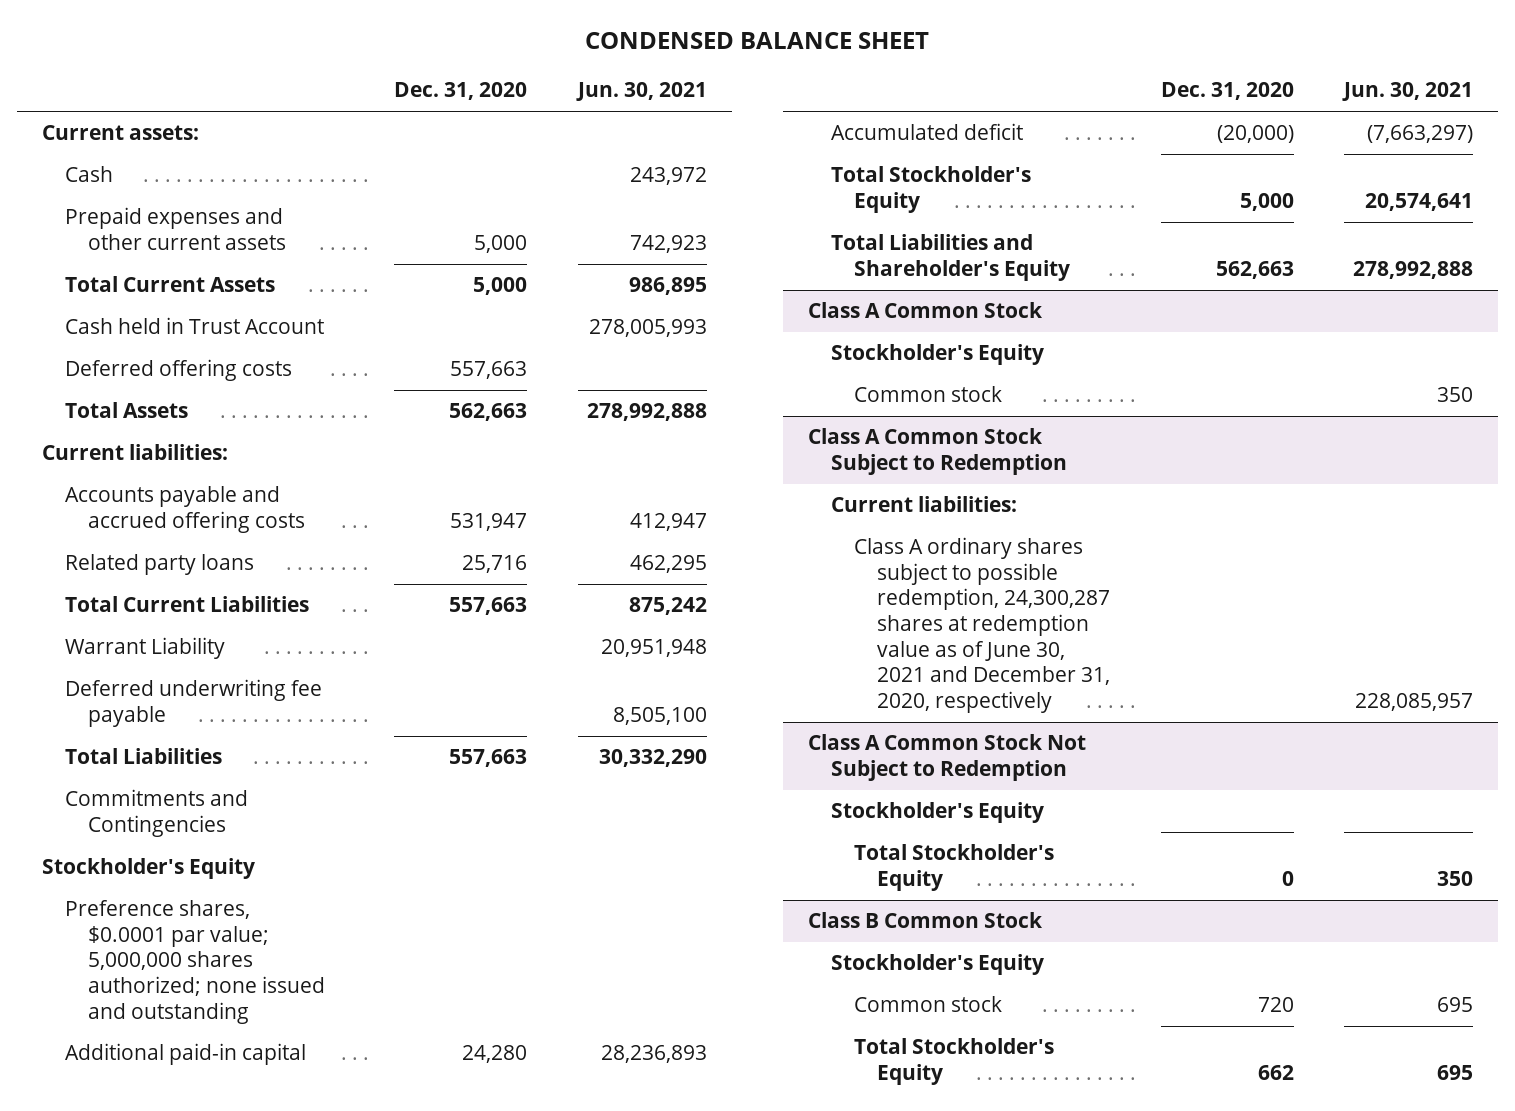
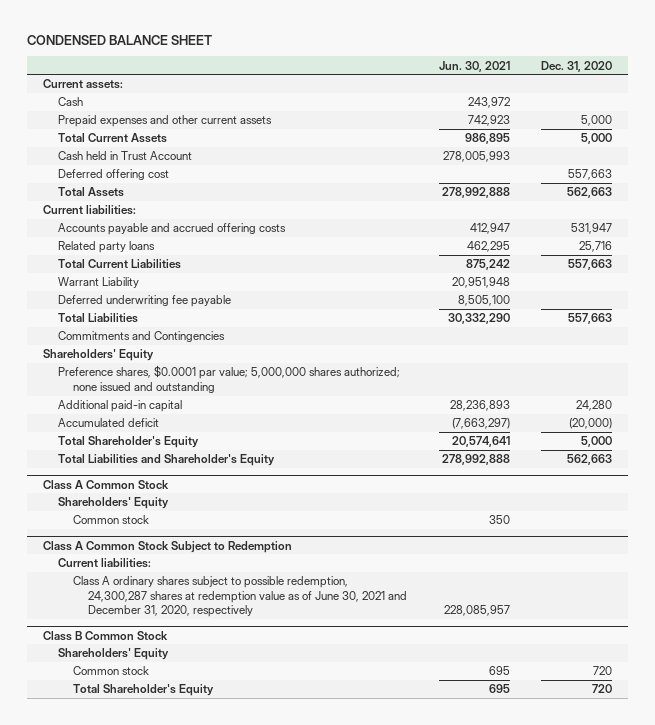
[64,359,292,382] Deferred offering costs -> [57,169,169,181] Deferred offering cost
[41,858,255,880] Stockholder's Equity -> [43,349,155,362] Shareholders' Equity
[831,166,1032,213] Total Stockholder's Equity -> [57,436,199,449] Total Shareholder's Equity
[831,344,1045,366] Stockholder's Equity -> [57,497,169,510] Shareholders' Equity
[808,734,1087,781] Class A Common Stock Not Subject to Redemption -> none
[831,802,1045,824] Stockholder's Equity -> none
[854,844,1055,891] Total Stockholder's Equity -> none
[831,954,1045,976] Stockholder's Equity -> [57,648,169,661] Shareholders' Equity
[854,1038,1055,1085] Total Stockholder's Equity -> [72,684,214,697] Total Shareholder's Equity
[1257,1064,1294,1080] 662 -> [592,684,613,694] 720

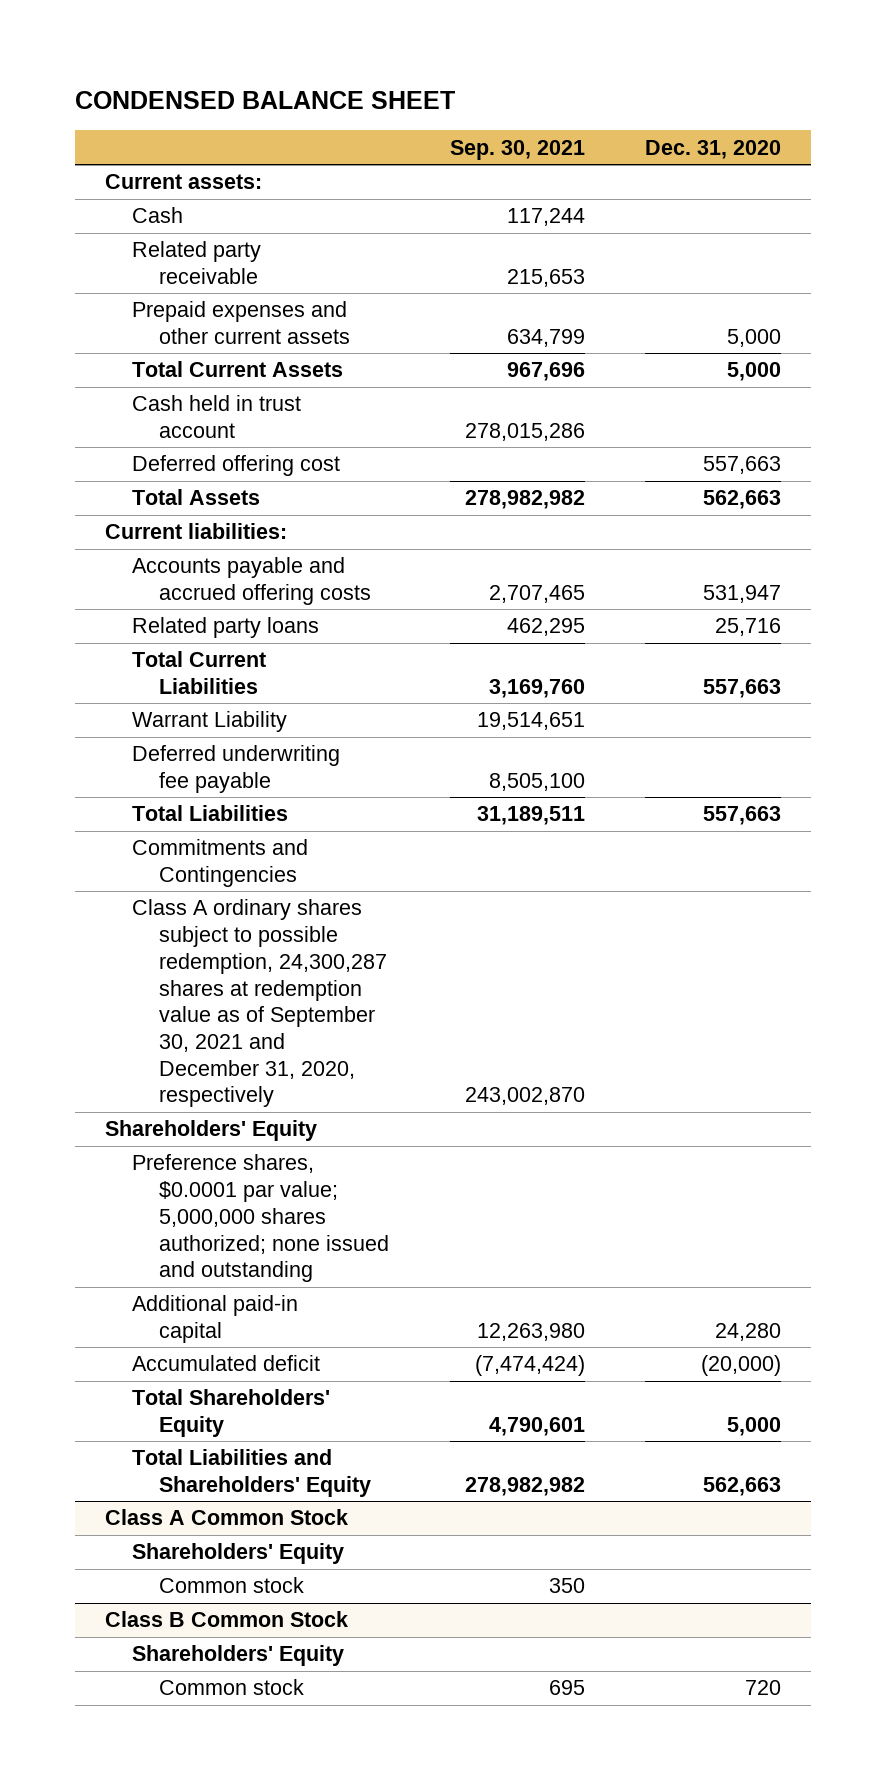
[438,60,510,72] Jun. 30, 2021 -> none
none -> [449,139,585,160] Sep. 30, 2021
none -> [132,241,262,285] Related party receivable
[57,151,192,161] Cash held in Trust Account -> [132,395,302,439] Cash held in trust account
none -> [132,899,388,1108] Class A ordinary shares subject to possible redemption, 24,300,287 shares at redemption value as of September 30, 2021 and December 31, 2020, respectively
[57,436,199,449] Total Shareholder's Equity -> [132,1389,331,1438] Total Shareholders' Equity
[57,454,275,467] Total Liabilities and Shareholder's Equity -> [132,1449,372,1498] Total Liabilities and Shareholders' Equity
[43,540,293,553] Class A Common Stock Subject to Redemption -> none
[57,558,151,569] Current liabilities: -> none
[72,576,407,618] Class A ordinary shares subject to possible redemption, 24,300,287 shares at redemption value as of June 30, 2021 and December 31, 2020, respectively -> none
[72,684,214,697] Total Shareholder's Equity -> none

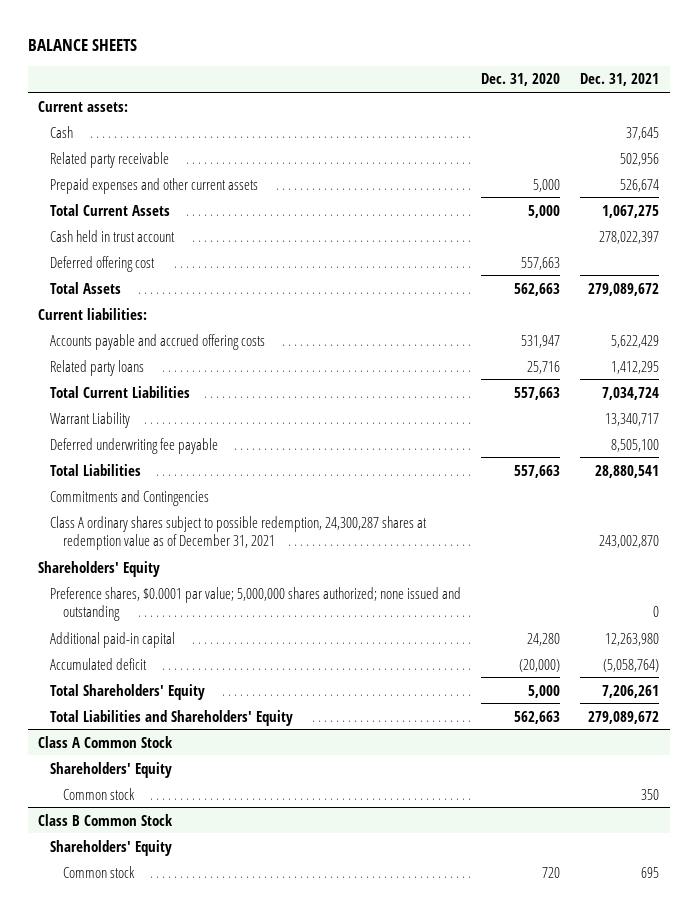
[75,90,456,109] CONDENSED BALANCE SHEET -> [27,38,137,51] BALANCE SHEETS
[449,139,585,160] Sep. 30, 2021 -> none
none -> [580,73,660,87] Dec. 31, 2021
[132,899,388,1108] Class A ordinary shares subject to possible redemption, 24,300,287 shares at redemption value as of September 30, 2021 and December 31, 2020, respectively -> [50,515,428,550] Class A ordinary shares subject to possible redemption, 24,300,287 shares at redemption value as of December 31, 2021

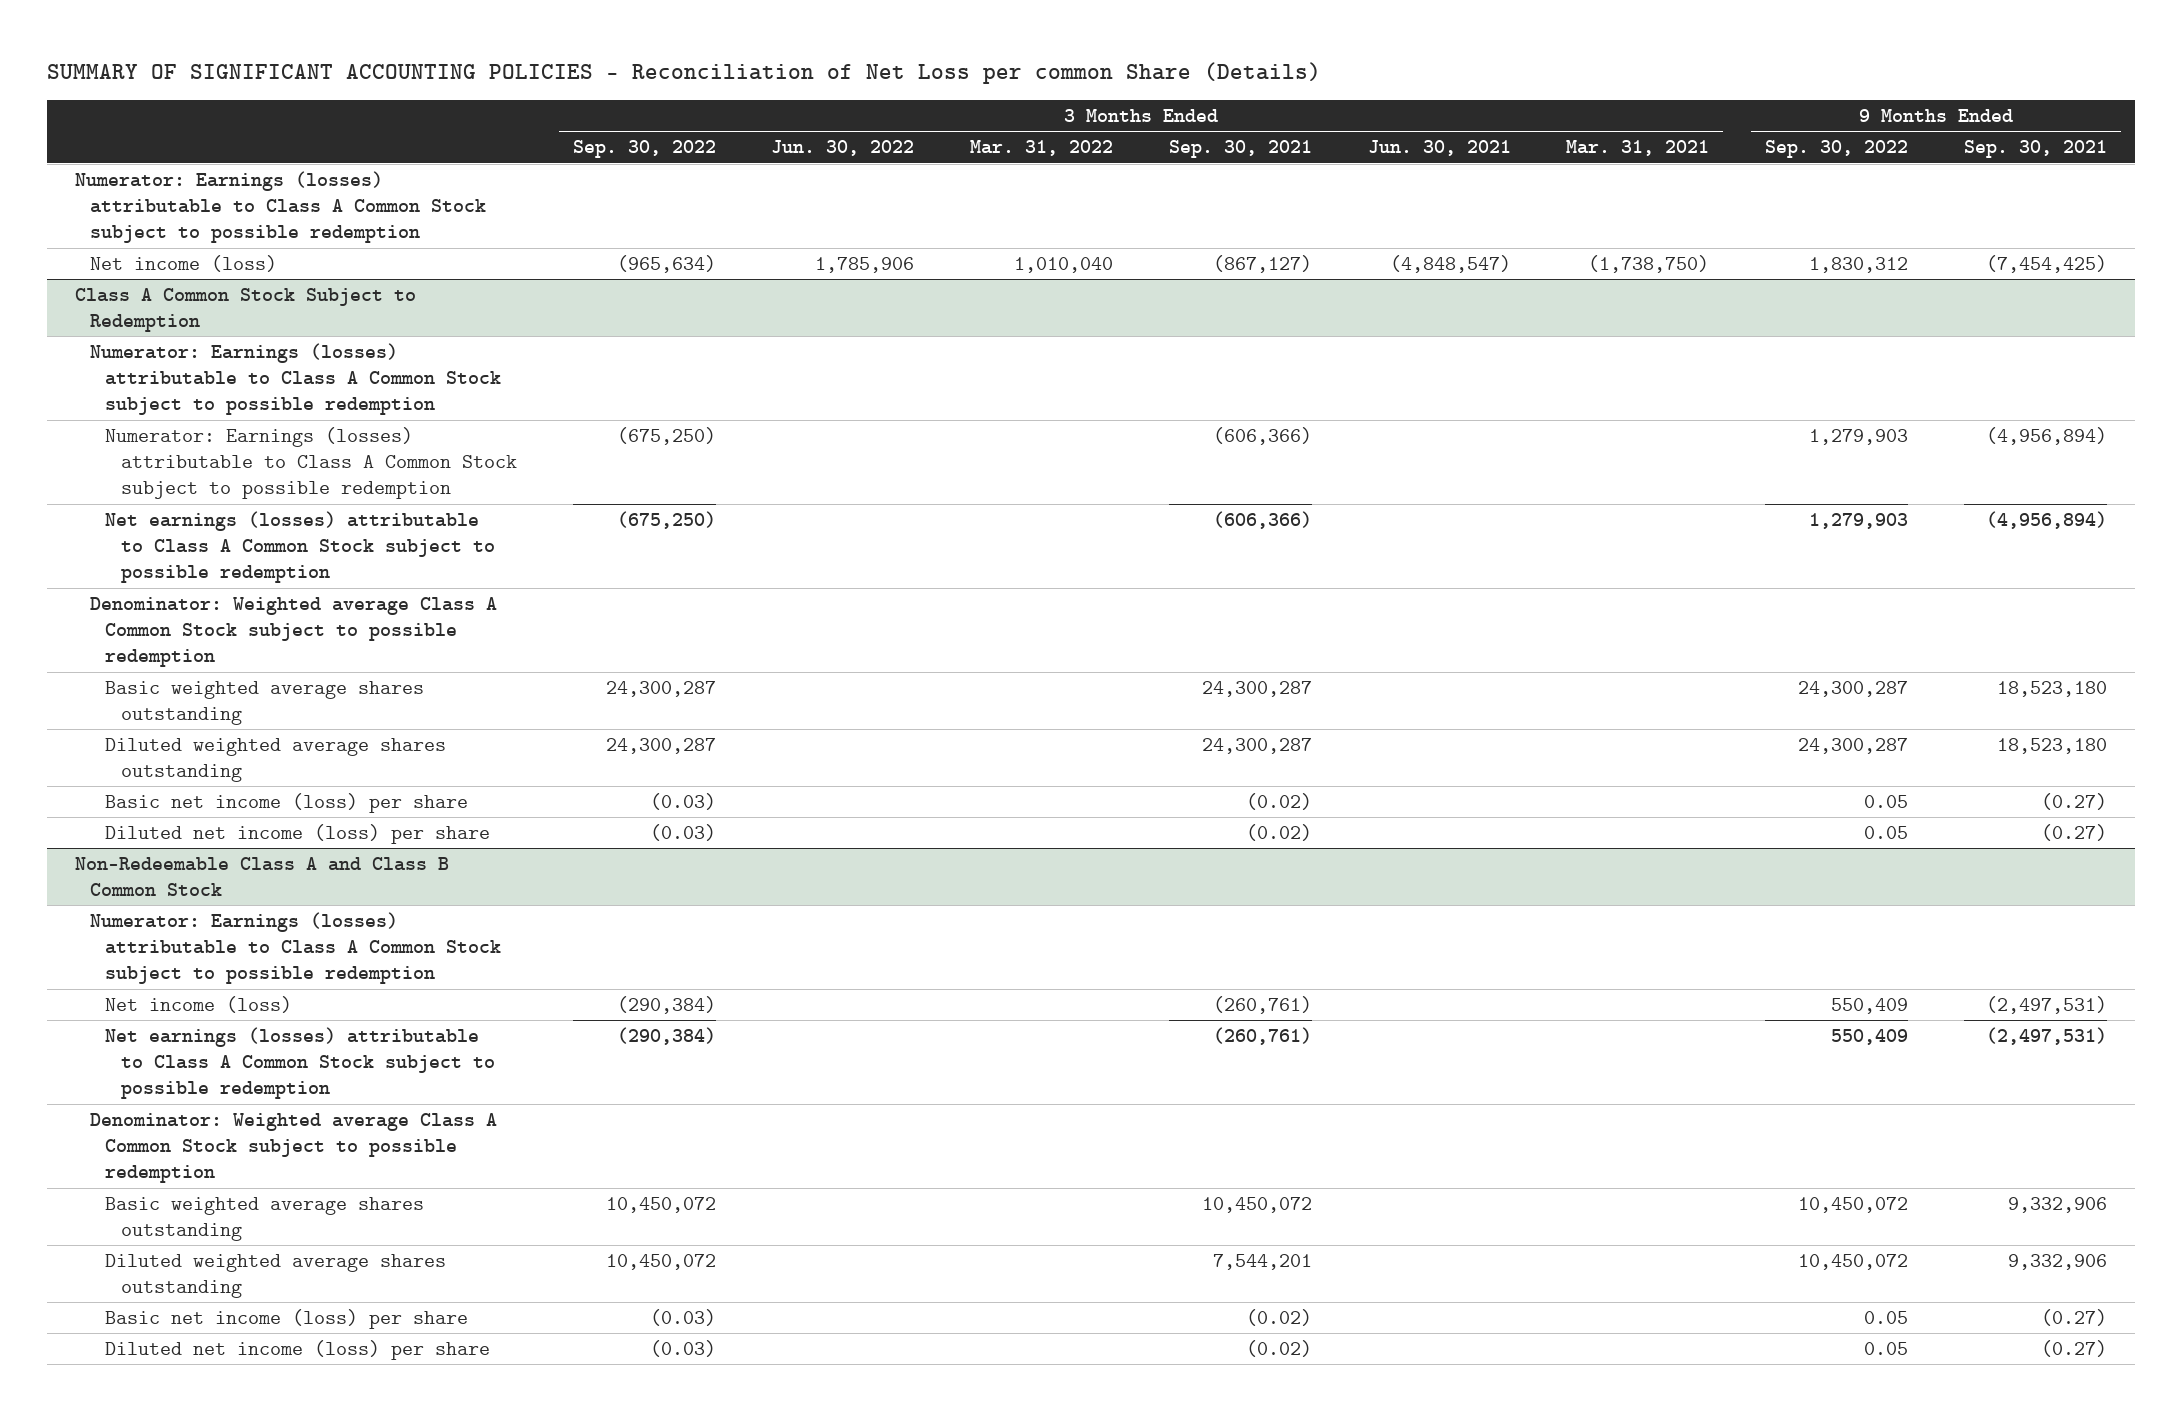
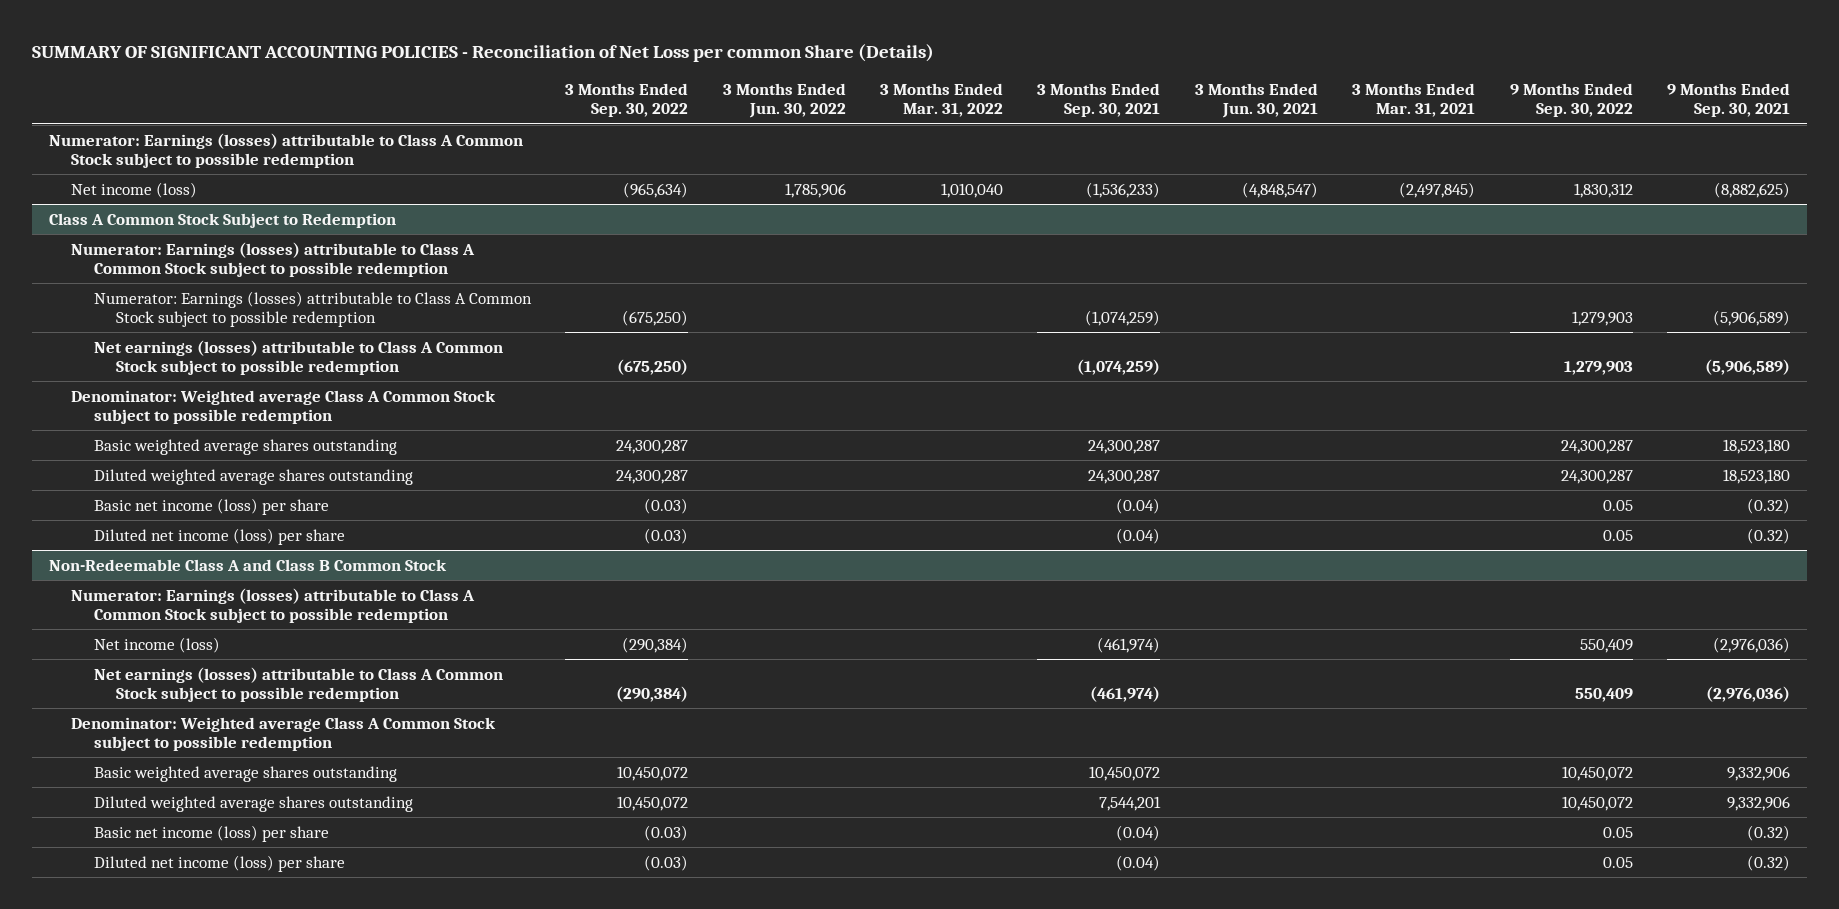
[1212,255,1312,274] (867,127) -> [1086,181,1161,198] (1,536,233)
[1588,255,1710,274] (1,738,750) -> [1399,181,1476,198] (2,497,845)
[1986,255,2108,274] (7,454,425) -> [1713,181,1790,198] (8,882,625)
[1212,427,1312,446] (606,366) -> [1085,309,1161,326] (1,074,259)
[1986,427,2108,446] (4,956,894) -> [1712,309,1790,326] (5,906,589)
[1212,511,1312,530] (606,366) -> [1077,358,1161,375] (1,074,259)
[1986,511,2108,530] (4,956,894) -> [1704,358,1790,375] (5,906,589)
[1245,793,1312,811] (0.02) -> [1116,497,1161,514] (0.04)
[2041,793,2108,811] (0.27) -> [1746,497,1790,514] (0.32)
[1245,824,1312,842] (0.02) -> [1116,527,1161,544] (0.04)
[2041,824,2108,842] (0.27) -> [1746,527,1790,544] (0.32)
[1212,996,1312,1015] (260,761) -> [1097,636,1161,653] (461,974)
[1986,996,2108,1015] (2,497,531) -> [1712,636,1790,653] (2,976,036)
[1212,1027,1312,1046] (260,761) -> [1090,685,1161,702] (461,974)
[1986,1027,2108,1046] (2,497,531) -> [1705,685,1790,702] (2,976,036)
[1245,1309,1312,1327] (0.02) -> [1116,824,1161,841] (0.04)
[2041,1309,2108,1327] (0.27) -> [1746,824,1790,841] (0.32)
[1245,1340,1312,1358] (0.02) -> [1116,854,1161,871] (0.04)
[2041,1340,2108,1358] (0.27) -> [1746,854,1790,871] (0.32)

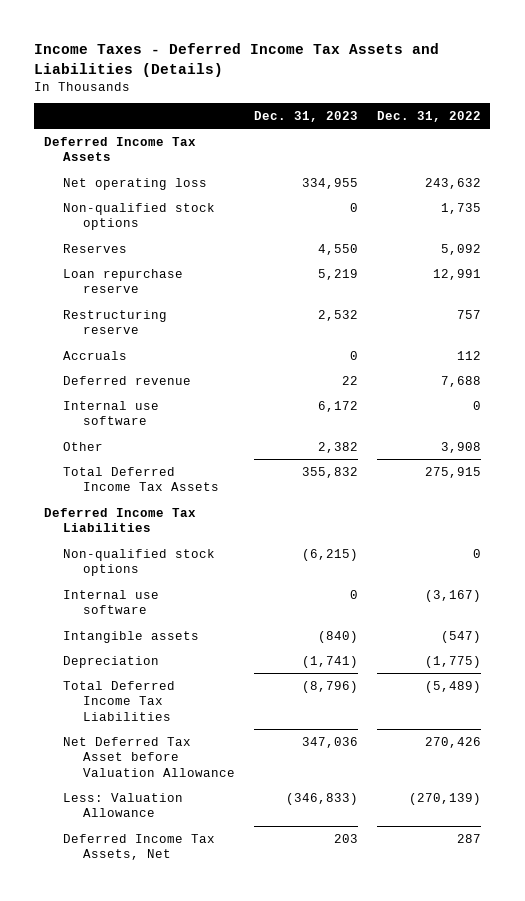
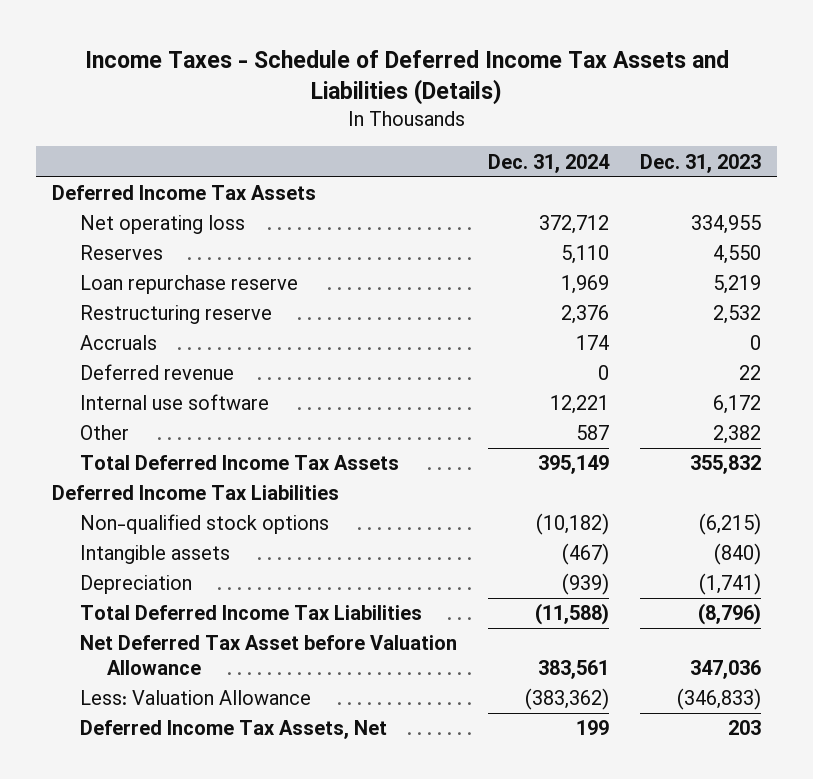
[34,43,440,77] Income Taxes - Deferred Income Tax Assets and Liabilities (Details) -> [84,49,729,105] Income Taxes - Schedule of Deferred Income Tax Assets and Liabilities (Details)
[376,111,481,123] Dec. 31, 2022 -> none
none -> [487,153,610,173] Dec. 31, 2024
[63,202,216,231] Non-qualified stock options -> none
[63,589,160,615] Internal use software -> none

